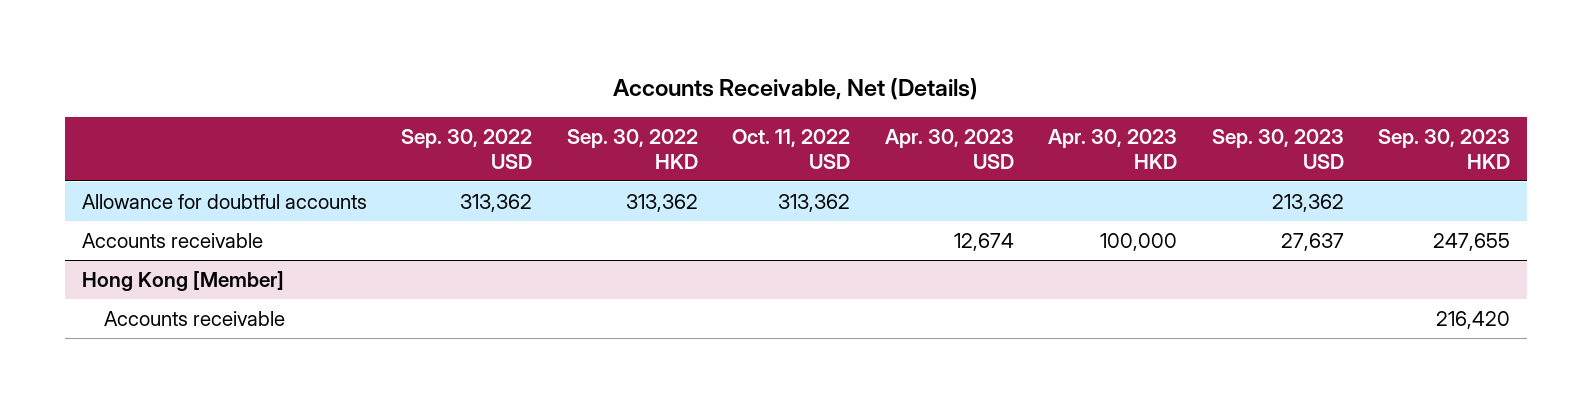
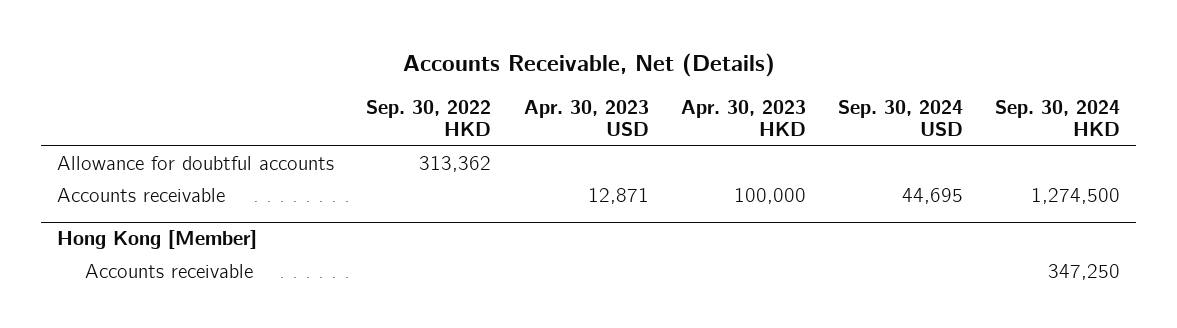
[401,128,533,169] Sep. 30, 2022 USD -> none
[732,128,851,169] Oct. 11, 2022 USD -> none
[1211,128,1344,169] Sep. 30, 2023 USD -> none
[1378,128,1511,169] Sep. 30, 2023 HKD -> none
none -> [837,99,963,137] Sep. 30, 2024 USD
none -> [995,99,1121,137] Sep. 30, 2024 HKD
[953,233,1014,252] 12,674 -> [587,187,649,204] 12,871

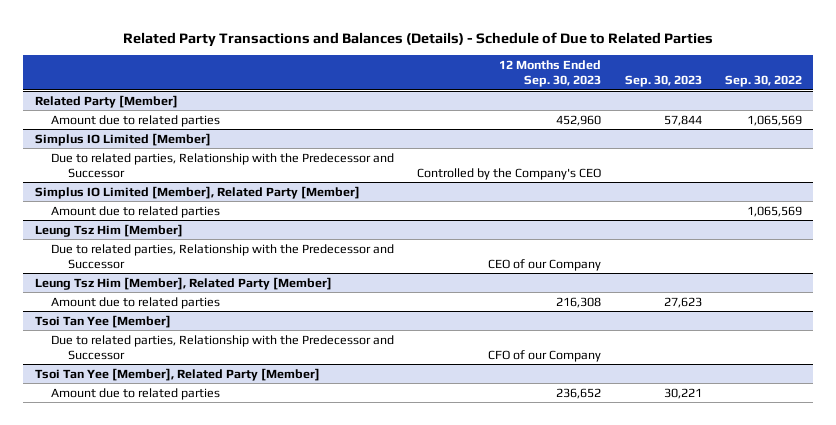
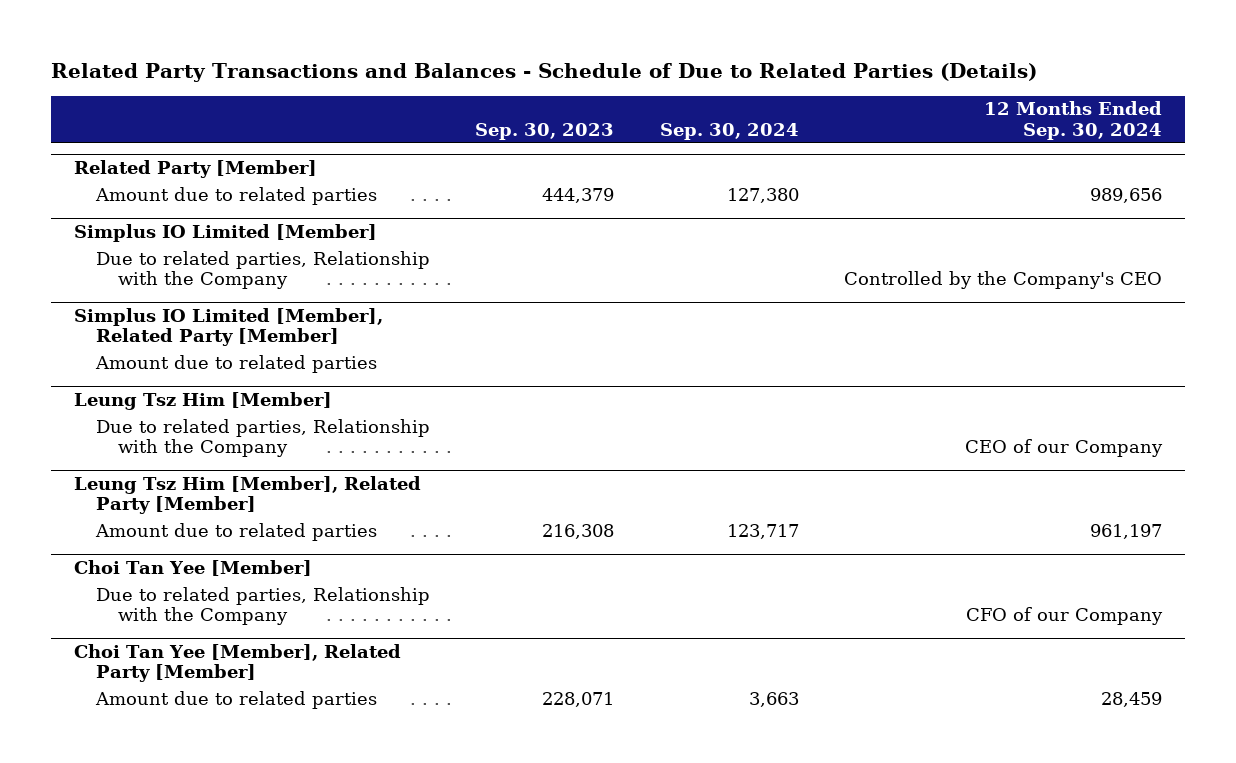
[123,31,714,47] Related Party Transactions and Balances (Details) - Schedule of Due to Related Parties -> [50,63,1037,83] Related Party Transactions and Balances - Schedule of Due to Related Parties (Details)
[499,59,602,88] 12 Months Ended Sep. 30, 2023 -> none
[724,75,802,88] Sep. 30, 2022 -> none
none -> [659,122,799,140] Sep. 30, 2024
none -> [984,101,1163,140] 12 Months Ended Sep. 30, 2024
[663,114,702,126] 57,844 -> [542,187,615,203] 444,379
[51,152,395,178] Due to related parties, Relationship with the Predecessor and Successor -> [95,250,430,290] Due to related parties, Relationship with the Company
[51,243,395,269] Due to related parties, Relationship with the Predecessor and Successor -> [95,418,430,458] Due to related parties, Relationship with the Company
[34,314,171,328] Tsoi Tan Yee [Member] -> none
[51,334,395,360] Due to related parties, Relationship with the Predecessor and Successor -> none
[663,296,702,308] 27,623 -> [542,523,615,539] 216,308
none -> [73,559,312,576] Choi Tan Yee [Member]
none -> [95,586,430,626] Due to related parties, Relationship with the Company
[34,367,320,381] Tsoi Tan Yee [Member], Related Party [Member] -> [73,643,401,683] Choi Tan Yee [Member], Related Party [Member]
[663,387,702,399] 30,221 -> [542,691,615,707] 228,071

